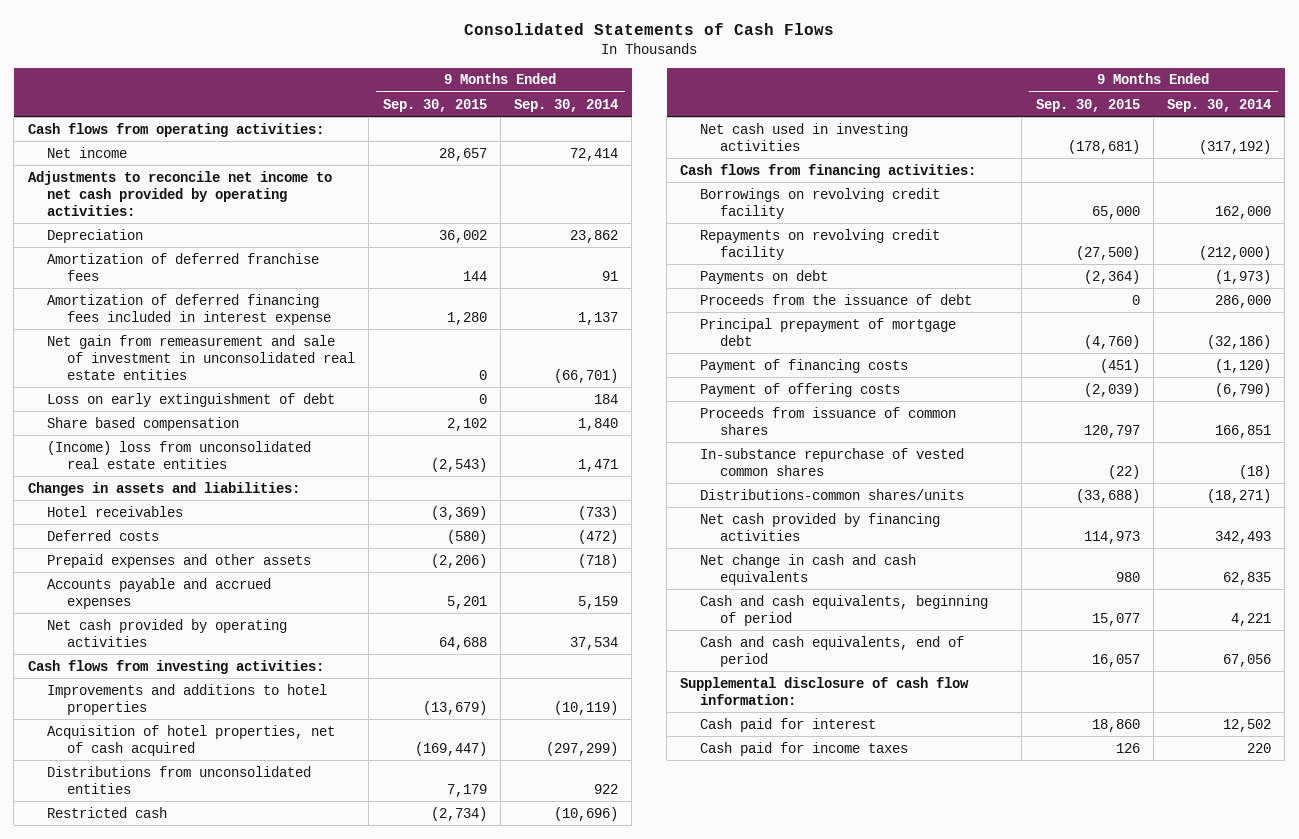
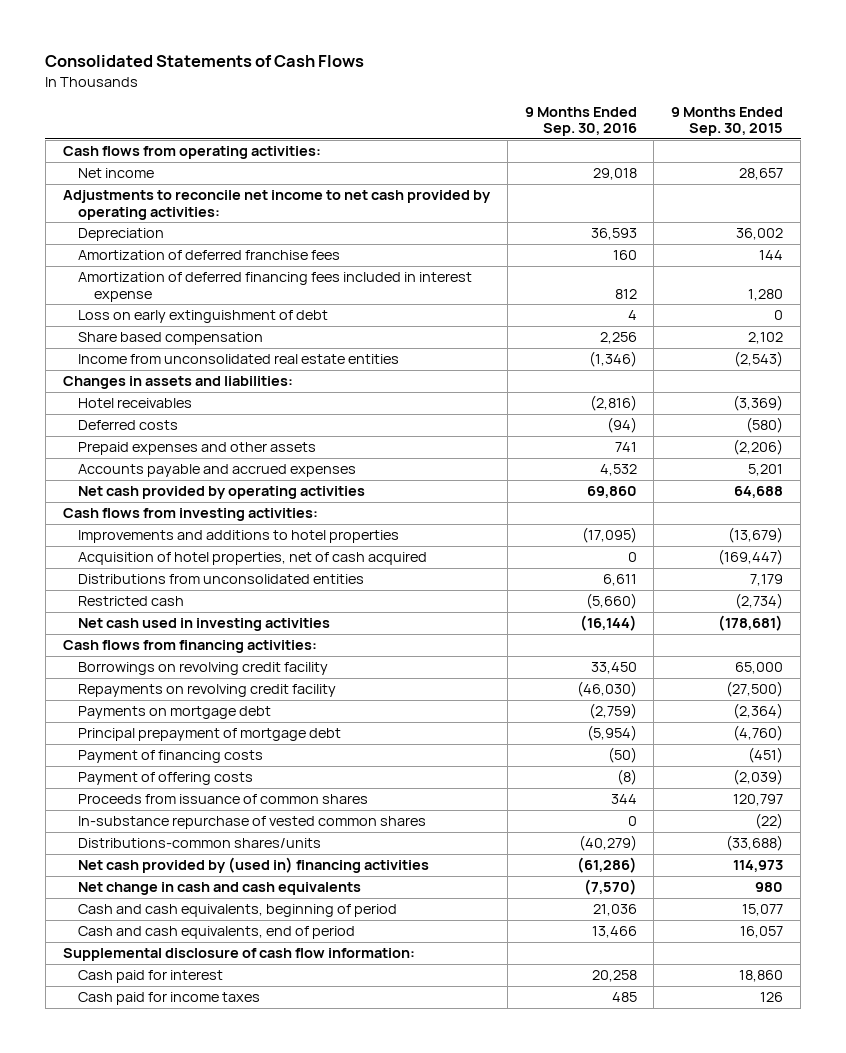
[514,98,619,112] Sep. 30, 2014 -> none
none -> [524,106,637,137] 9 Months Ended Sep. 30, 2016
[47,334,356,380] Net gain from remeasurement and sale of investment in unconsolidated real estate entities -> none
[47,440,312,469] (Income) loss from unconsolidated real estate entities -> [78,353,400,364] Income from unconsolidated real estate entities
[700,293,973,305] Proceeds from the issuance of debt -> none
[700,269,829,284] Payments on debt -> [78,705,272,719] Payments on mortgage debt
[700,512,941,541] Net cash provided by financing activities -> [78,856,430,873] Net cash provided by (used in) financing activities

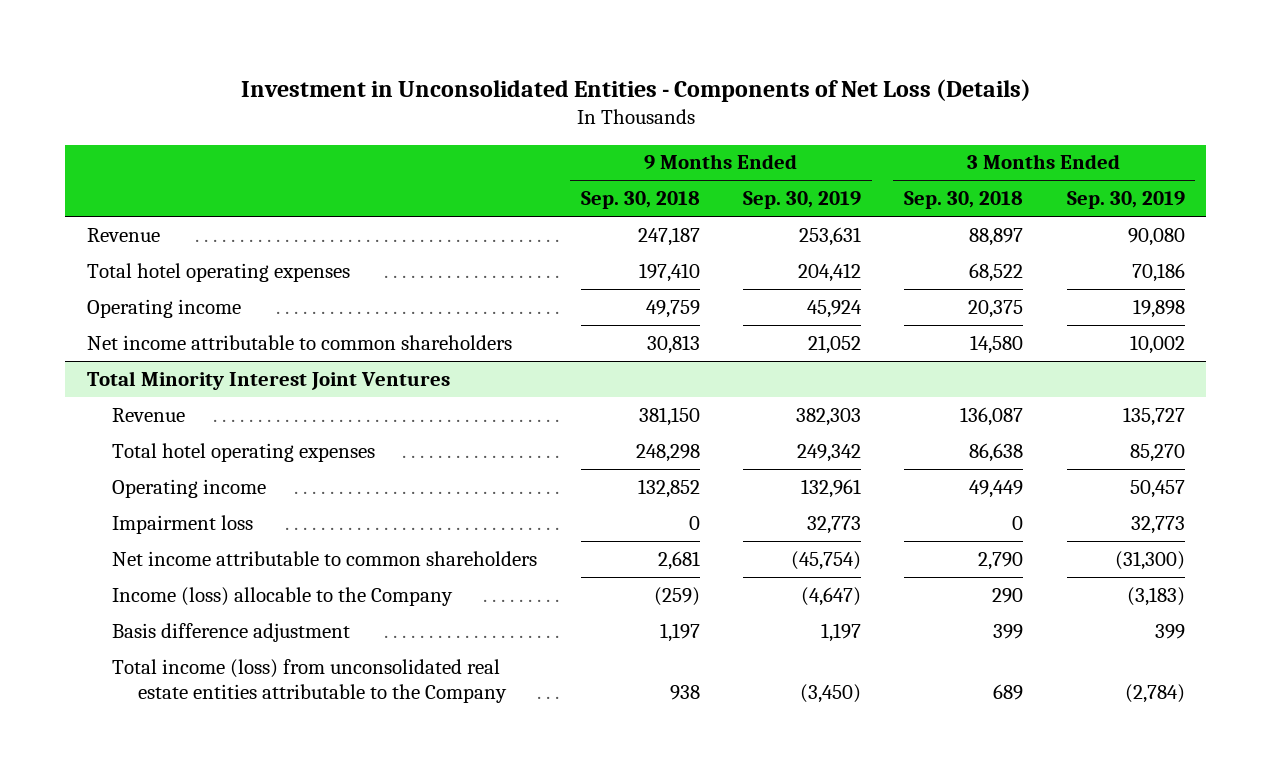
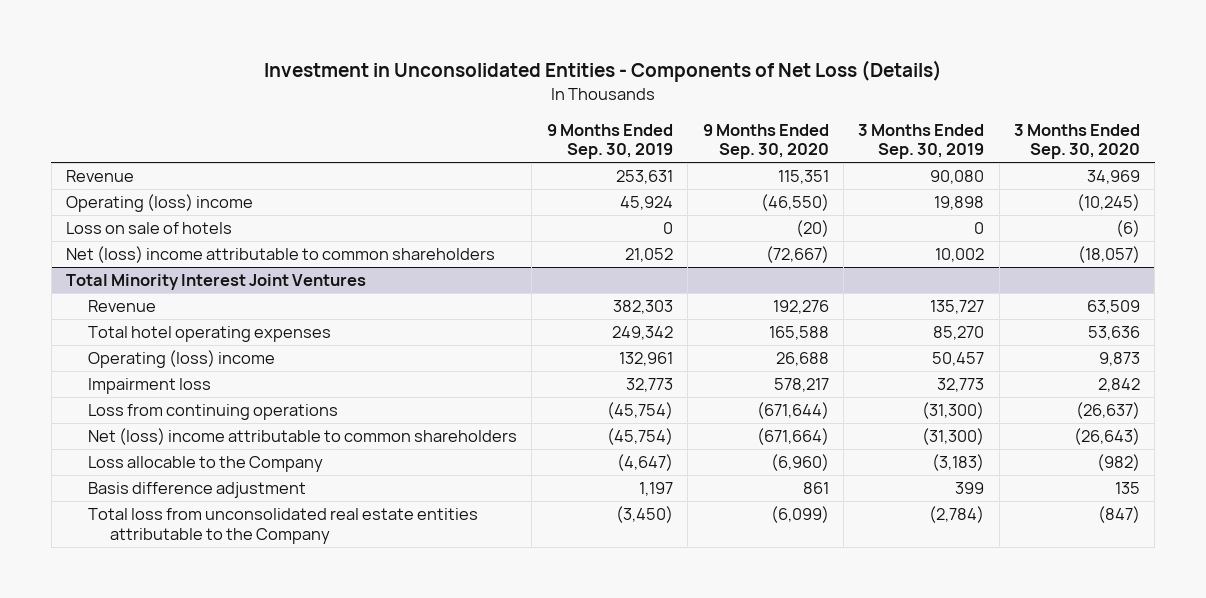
[580,191,700,210] Sep. 30, 2018 -> none
[904,191,1024,210] Sep. 30, 2018 -> none
none -> [702,123,829,160] 9 Months Ended Sep. 30, 2020
none -> [1013,123,1140,160] 3 Months Ended Sep. 30, 2020
[86,262,350,282] Total hotel operating expenses -> none
[86,298,241,318] Operating income -> [66,194,254,213] Operating (loss) income
none -> [66,222,233,235] Loss on sale of hotels
[86,334,512,350] Net income attributable to common shareholders -> [66,246,496,264] Net (loss) income attributable to common shareholders
[112,478,267,498] Operating income -> [88,350,276,369] Operating (loss) income
none -> [88,404,339,421] Loss from continuing operations
[112,550,538,566] Net income attributable to common shareholders -> [88,428,518,446] Net (loss) income attributable to common shareholders
[112,586,454,606] Income (loss) allocable to the Company -> [88,456,324,473] Loss allocable to the Company
[112,658,507,704] Total income (loss) from unconsolidated real estate entities attributable to the Company -> [88,508,479,544] Total loss from unconsolidated real estate entities attributable to the Company

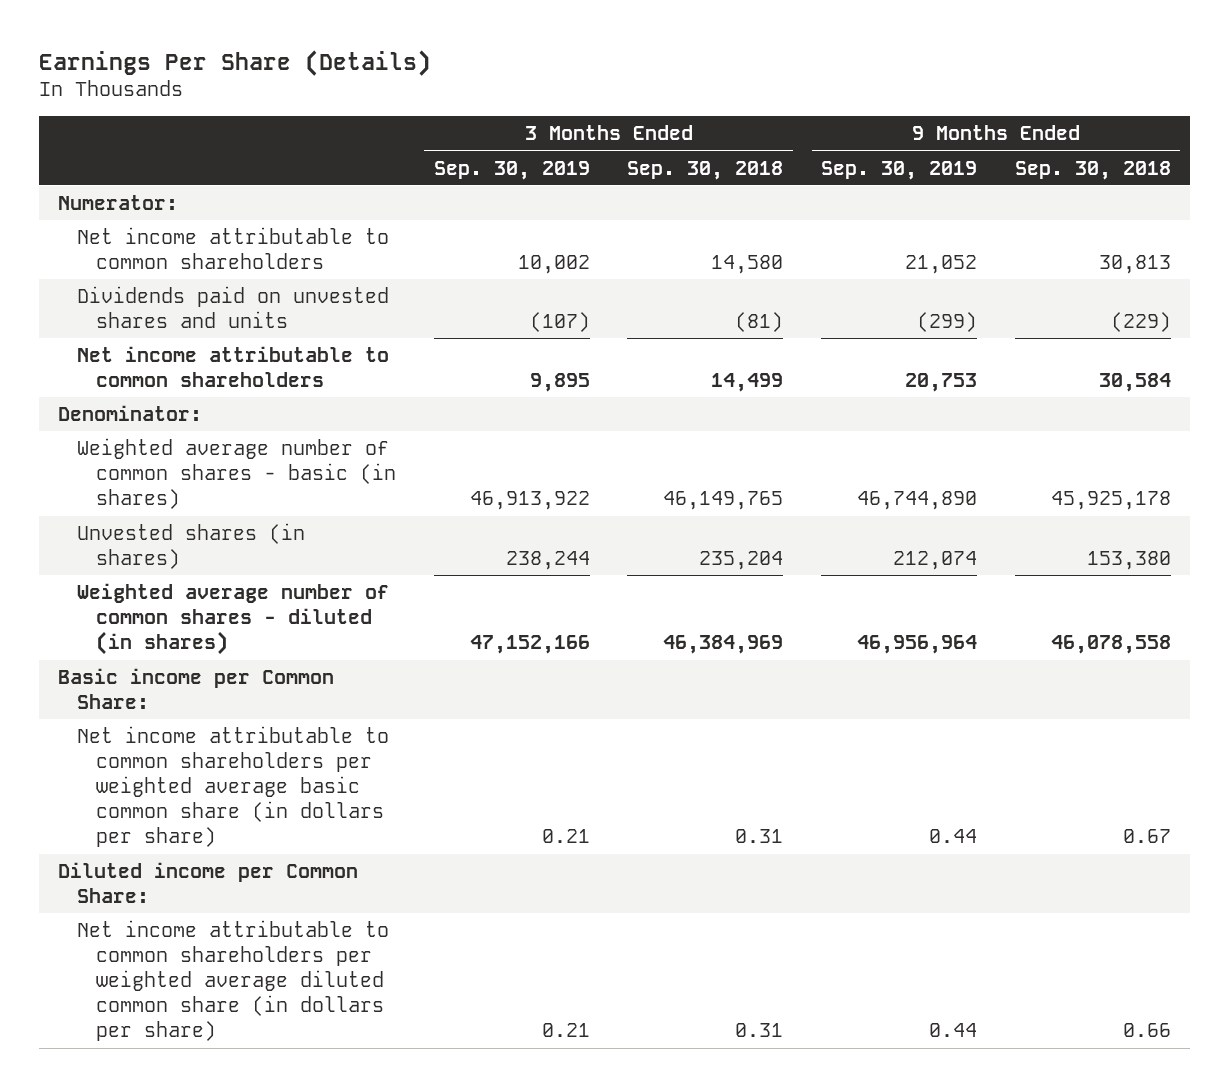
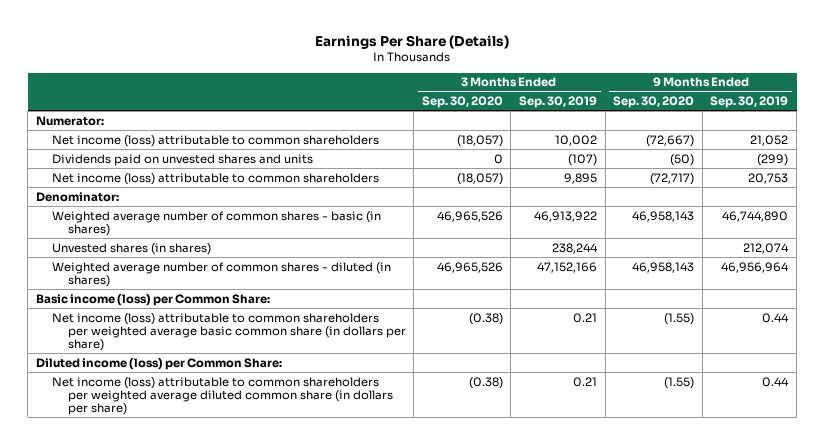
[627,160,784,180] Sep. 30, 2018 -> none
[1014,160,1171,180] Sep. 30, 2018 -> none
none -> [421,95,503,108] Sep. 30, 2020
none -> [613,95,695,108] Sep. 30, 2020
[77,227,390,270] Net income attributable to common shareholders -> [51,134,379,147] Net income (loss) attributable to common shareholders
[77,346,390,388] Net income attributable to common shareholders -> [51,172,379,185] Net income (loss) attributable to common shareholders
[57,668,334,710] Basic income per Common Share: -> [35,293,270,306] Basic income (loss) per Common Share:
[77,726,390,848] Net income attributable to common shareholders per weighted average basic common share (in dollars per share) -> [51,312,406,352] Net income (loss) attributable to common shareholders per weighted average basic common share (in dollars per share)
[57,862,358,904] Diluted income per Common Share: -> [35,357,282,370] Diluted income (loss) per Common Share:
[77,920,390,1042] Net income attributable to common shareholders per weighted average diluted common share (in dollars per share) -> [51,376,393,416] Net income (loss) attributable to common shareholders per weighted average diluted common share (in dollars per share)

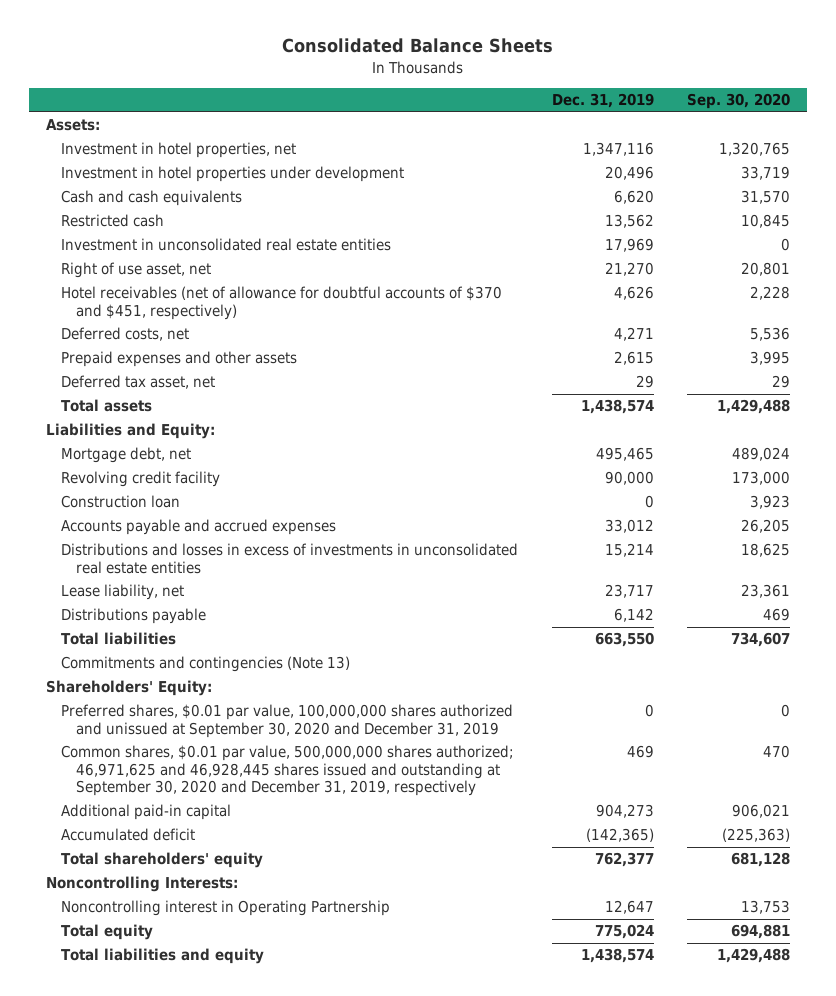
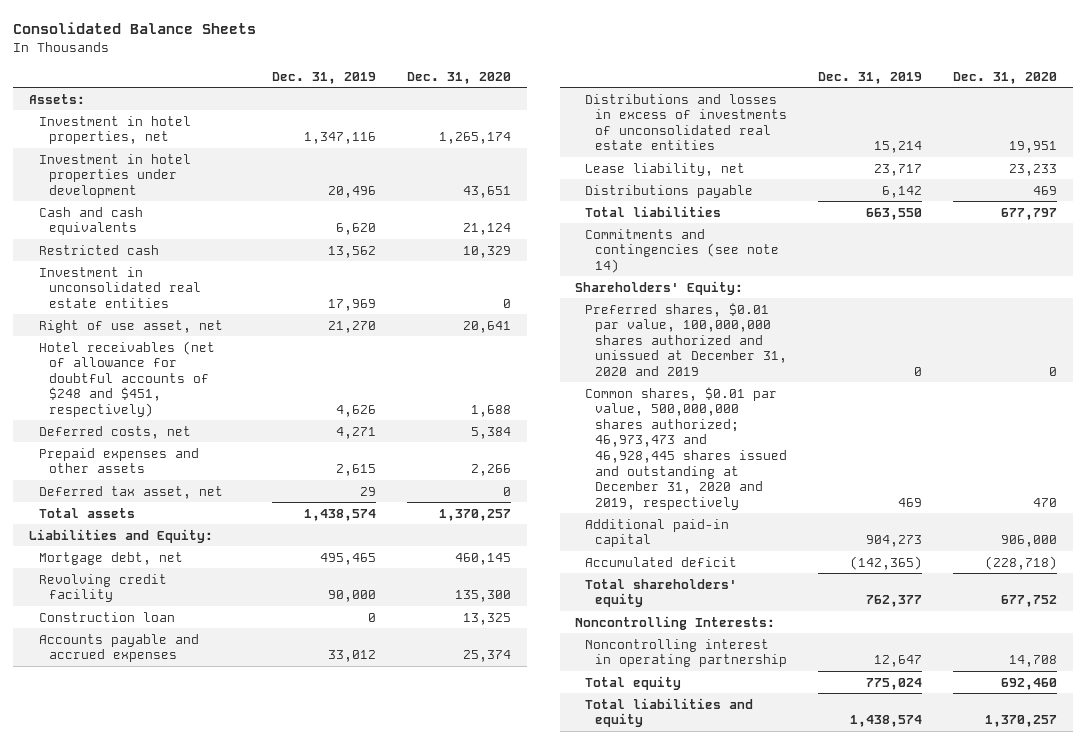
[687,93,791,110] Sep. 30, 2020 -> none
none -> [407,71,512,84] Dec. 31, 2020
[60,286,502,320] Hotel receivables (net of allowance for doubtful accounts of $370 and $451, respectively) -> [38,340,215,417] Hotel receivables (net of allowance for doubtful accounts of $248 and $451, respectively)
[60,543,518,574] Distributions and losses in excess of investments in unconsolidated real estate entities -> [584,93,787,151] Distributions and losses in excess of investments of unconsolidated real estate entities
[60,656,350,673] Commitments and contingencies (Note 13) -> [584,228,779,273] Commitments and contingencies (see note 14)
[60,704,513,738] Preferred shares, $0.01 par value, 100,000,000 shares authorized and unissued at September 30, 2020 and December 31, 2019 -> [584,302,787,376] Preferred shares, $0.01 par value, 100,000,000 shares authorized and unissued at December 31, 2020 and 2019
[60,745,514,797] Common shares, $0.01 par value, 500,000,000 shares authorized; 46,971,625 and 46,928,445 shares issued and outstanding at September 30, 2020 and December 31, 2019, respectively -> [584,386,787,510] Common shares, $0.01 par value, 500,000,000 shares authorized; 46,973,473 and 46,928,445 shares issued and outstanding at December 31, 2020 and 2019, respectively
[60,900,390,917] Noncontrolling interest in Operating Partnership -> [584,638,787,668] Noncontrolling interest in operating partnership

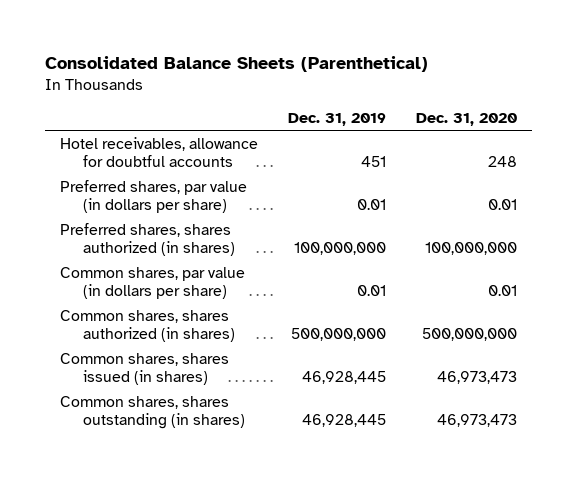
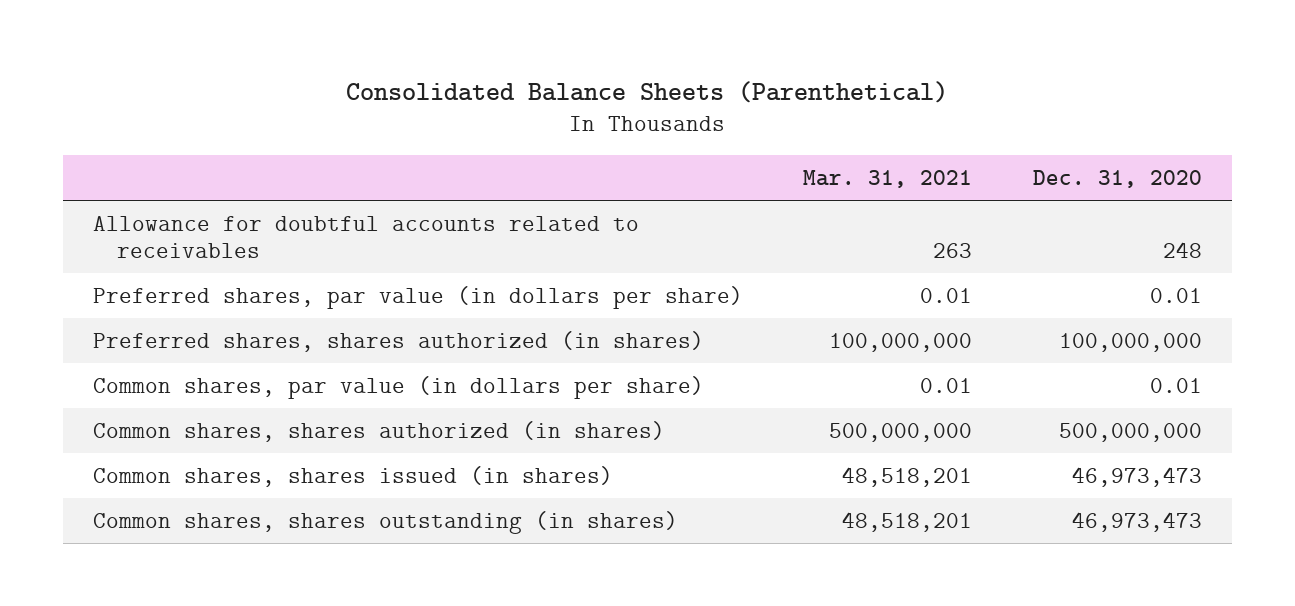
[288,113,387,127] Dec. 31, 2019 -> none
none -> [803,169,973,188] Mar. 31, 2021
[59,136,258,168] Hotel receivables, allowance for doubtful accounts -> [93,215,640,259] Allowance for doubtful accounts related to receivables

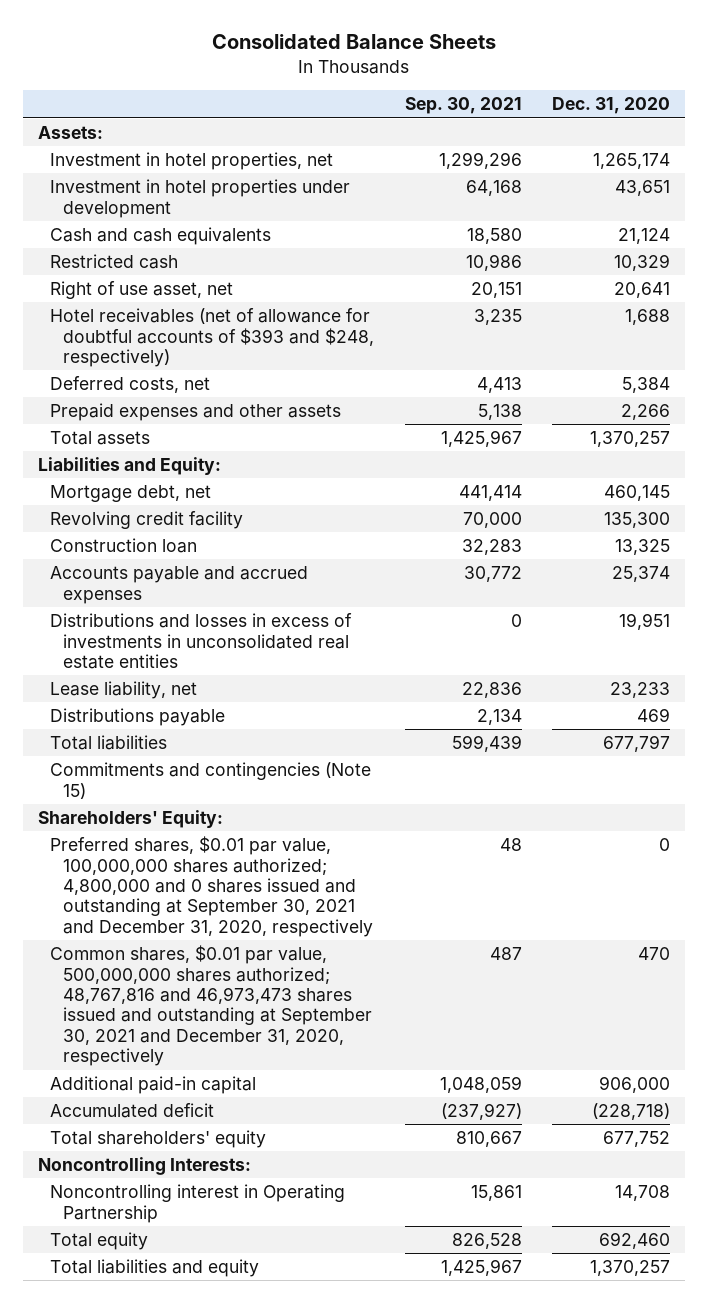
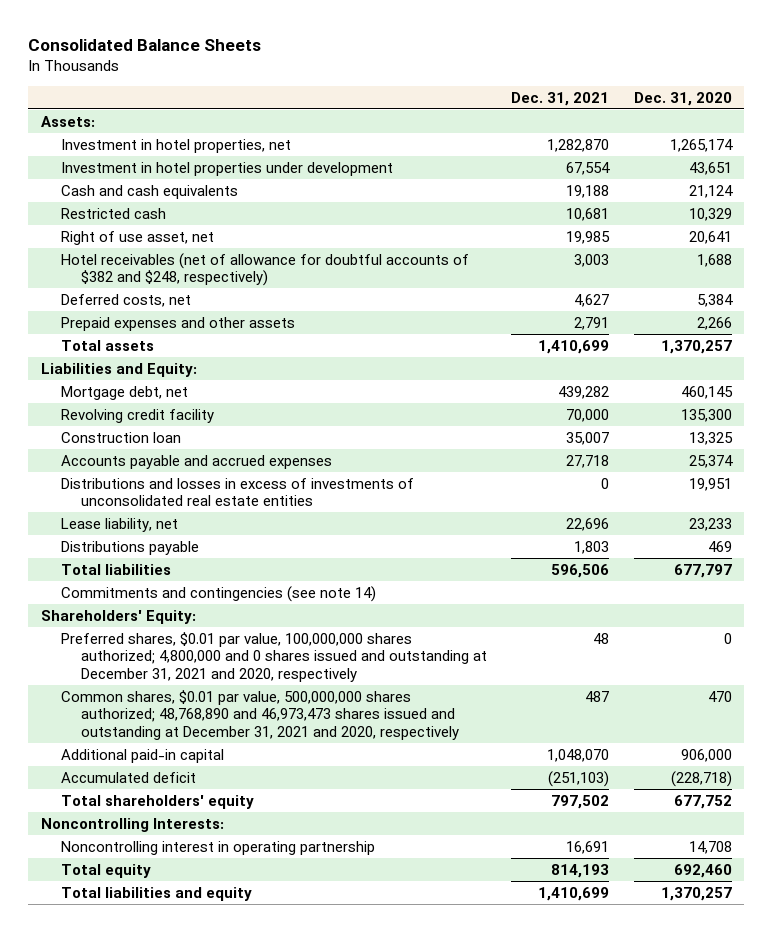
[404,97,522,115] Sep. 30, 2021 -> none
none -> [511,91,610,106] Dec. 31, 2021
[50,308,375,368] Hotel receivables (net of allowance for doubtful accounts of $393 and $248, respectively) -> [60,252,469,287] Hotel receivables (net of allowance for doubtful accounts of $382 and $248, respectively)
[50,613,353,670] Distributions and losses in excess of investments in unconsolidated real estate entities -> [60,477,414,507] Distributions and losses in excess of investments of unconsolidated real estate entities
[50,762,372,799] Commitments and contingencies (Note 15) -> [60,585,376,602] Commitments and contingencies (see note 14)
[50,836,374,937] Preferred shares, $0.01 par value, 100,000,000 shares authorized; 4,800,000 and 0 shares issued and outstanding at September 30, 2021 and December 31, 2020, respectively -> [60,631,487,682] Preferred shares, $0.01 par value, 100,000,000 shares authorized; 4,800,000 and 0 shares issued and outstanding at December 31, 2021 and 2020, respectively
[50,945,373,1067] Common shares, $0.01 par value, 500,000,000 shares authorized; 48,767,816 and 46,973,473 shares issued and outstanding at September 30, 2021 and December 31, 2020, respectively -> [60,689,459,740] Common shares, $0.01 par value, 500,000,000 shares authorized; 48,768,890 and 46,973,473 shares issued and outstanding at December 31, 2021 and 2020, respectively
[50,1184,346,1223] Noncontrolling interest in Operating Partnership -> [60,840,375,855] Noncontrolling interest in operating partnership

